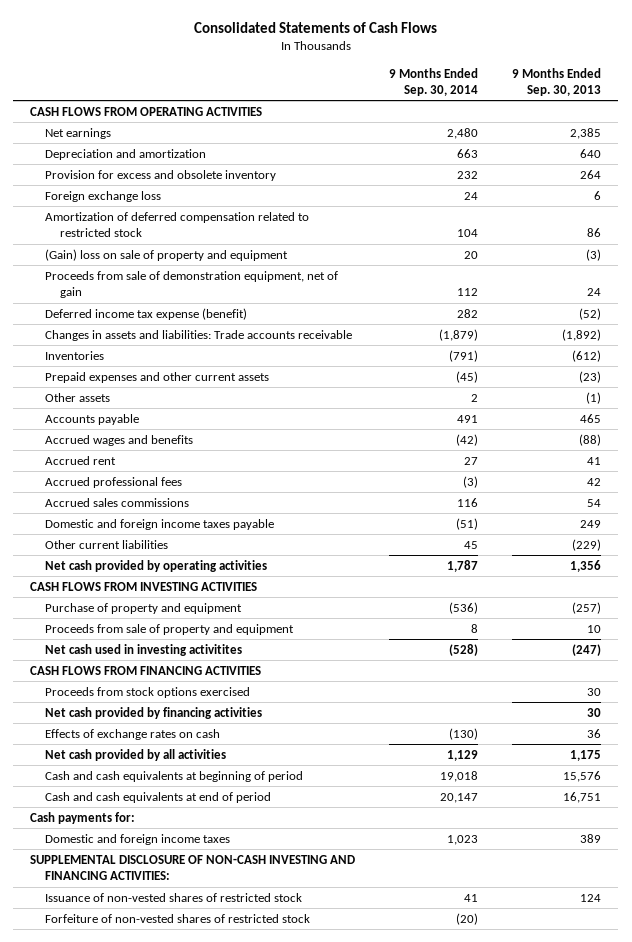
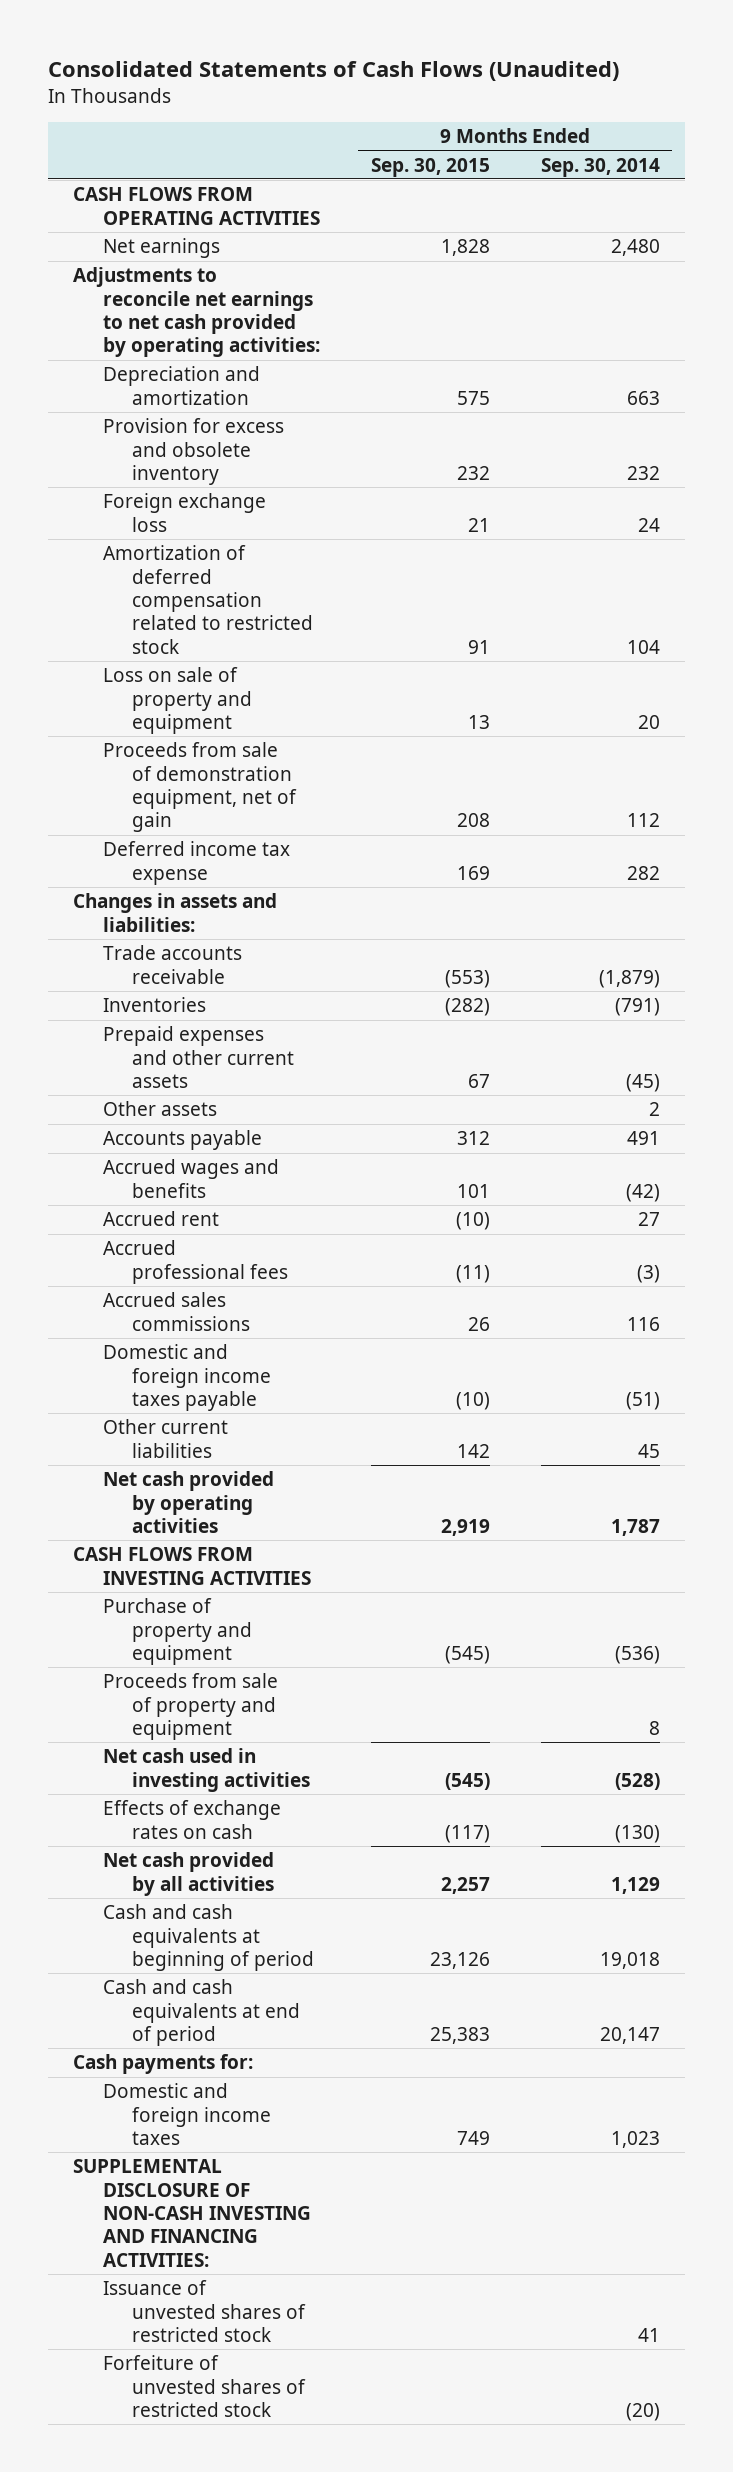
[193,21,437,33] Consolidated Statements of Cash Flows -> [47,61,619,82] Consolidated Statements of Cash Flows (Unaudited)
[512,67,602,96] 9 Months Ended Sep. 30, 2013 -> none
none -> [370,157,490,177] Sep. 30, 2015
none -> [73,267,320,358] Adjustments to reconcile net earnings to net cash provided by operating activities:
[45,248,289,261] (Gain) loss on sale of property and equipment -> [102,667,252,734] Loss on sale of property and equipment
[45,307,248,320] Deferred income tax expense (benefit) -> [102,841,290,885] Deferred income tax expense
none -> [73,893,278,932] Changes in assets and liabilities:
[45,329,353,341] Changes in assets and liabilities: Trade accounts receivable -> [102,945,242,984] Trade accounts receivable
[30,665,262,675] CASH FLOWS FROM FINANCING ACTIVITIES -> none
[45,686,251,698] Proceeds from stock options exercised -> none
[45,706,263,719] Net cash provided by financing activities -> none
[45,643,243,656] Net cash used in investing activitites -> [102,1748,310,1792] Net cash used in investing activities
[45,892,303,902] Issuance of non-vested shares of restricted stock -> [102,2280,306,2342] Issuance of unvested shares of restricted stock
[45,913,311,923] Forfeiture of non-vested shares of restricted stock -> [102,2355,306,2417] Forfeiture of unvested shares of restricted stock

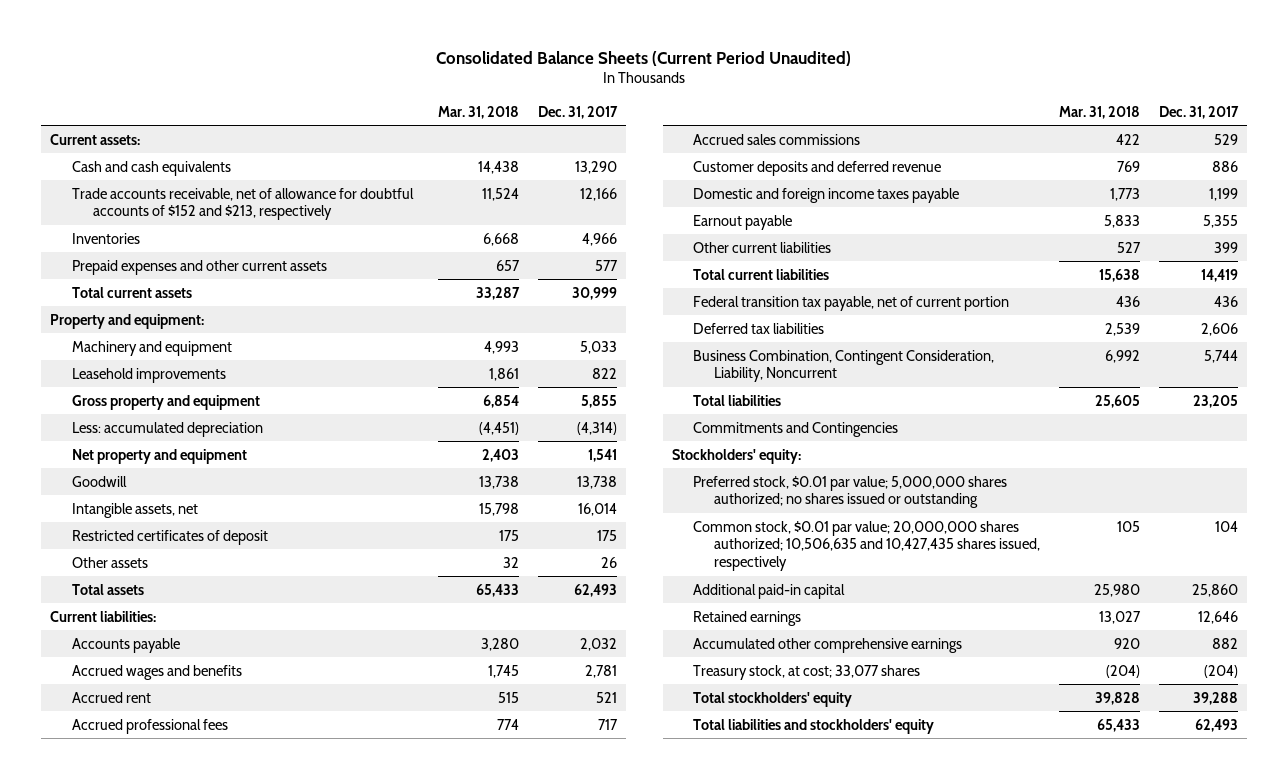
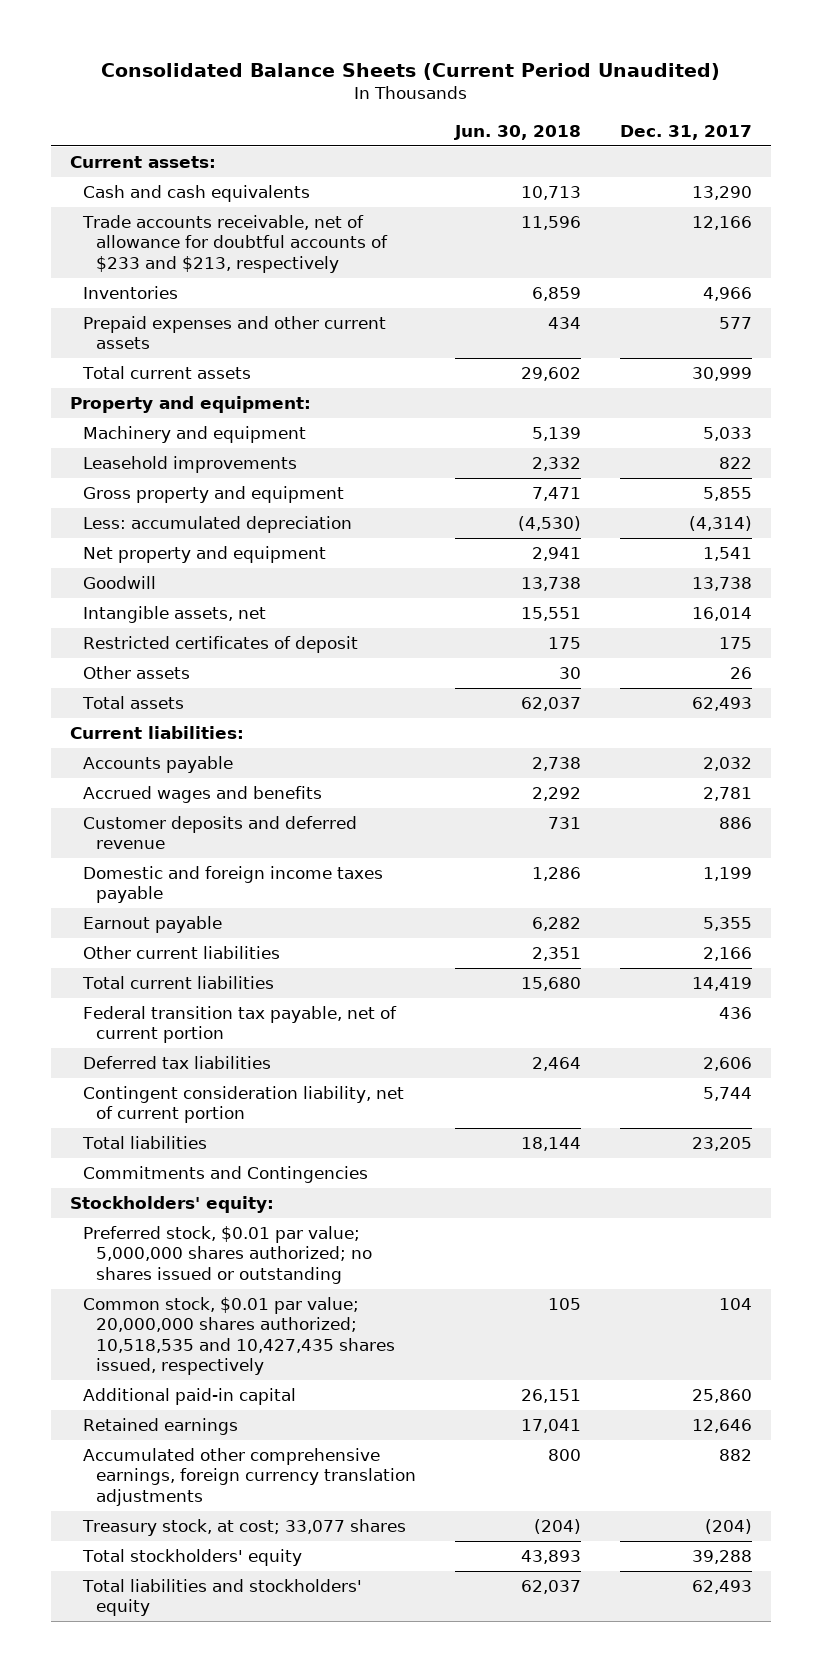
[437,105,519,119] Mar. 31, 2018 -> none
none -> [453,124,581,140] Jun. 30, 2018
[71,187,414,221] Trade accounts receivable, net of allowance for doubtful accounts of $152 and $213, respectively -> [81,215,388,273] Trade accounts receivable, net of allowance for doubtful accounts of $233 and $213, respectively
[71,691,151,703] Accrued rent -> none
[71,718,228,734] Accrued professional fees -> none
[693,133,861,145] Accrued sales commissions -> none
[1214,241,1239,253] 399 -> [702,947,752,962] 2,166
[693,349,995,383] Business Combination, Contingent Consideration, Liability, Noncurrent -> [82,1086,404,1124] Contingent consideration liability, net of current portion
[693,520,1041,572] Common stock, $0.01 par value; 20,000,000 shares authorized; 10,506,635 and 10,427,435 shares issued, respectively -> [82,1297,395,1375] Common stock, $0.01 par value; 20,000,000 shares authorized; 10,518,535 and 10,427,435 shares issued, respectively
[693,637,963,653] Accumulated other comprehensive earnings -> [82,1448,416,1506] Accumulated other comprehensive earnings, foreign currency translation adjustments

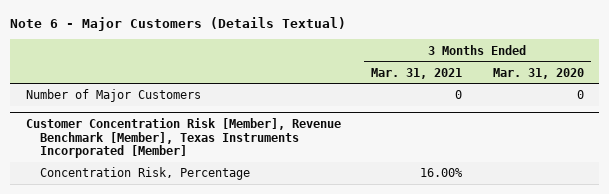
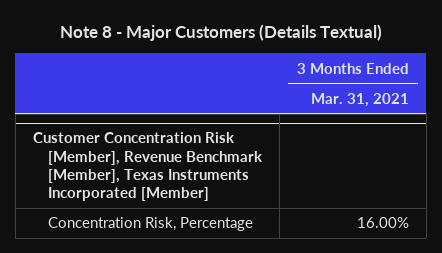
[10,17,347,32] Note 6 - Major Customers (Details Textual) -> [59,24,382,42] Note 8 - Major Customers (Details Textual)
[492,67,584,79] Mar. 31, 2020 -> none
[25,89,201,103] Number of Major Customers -> none

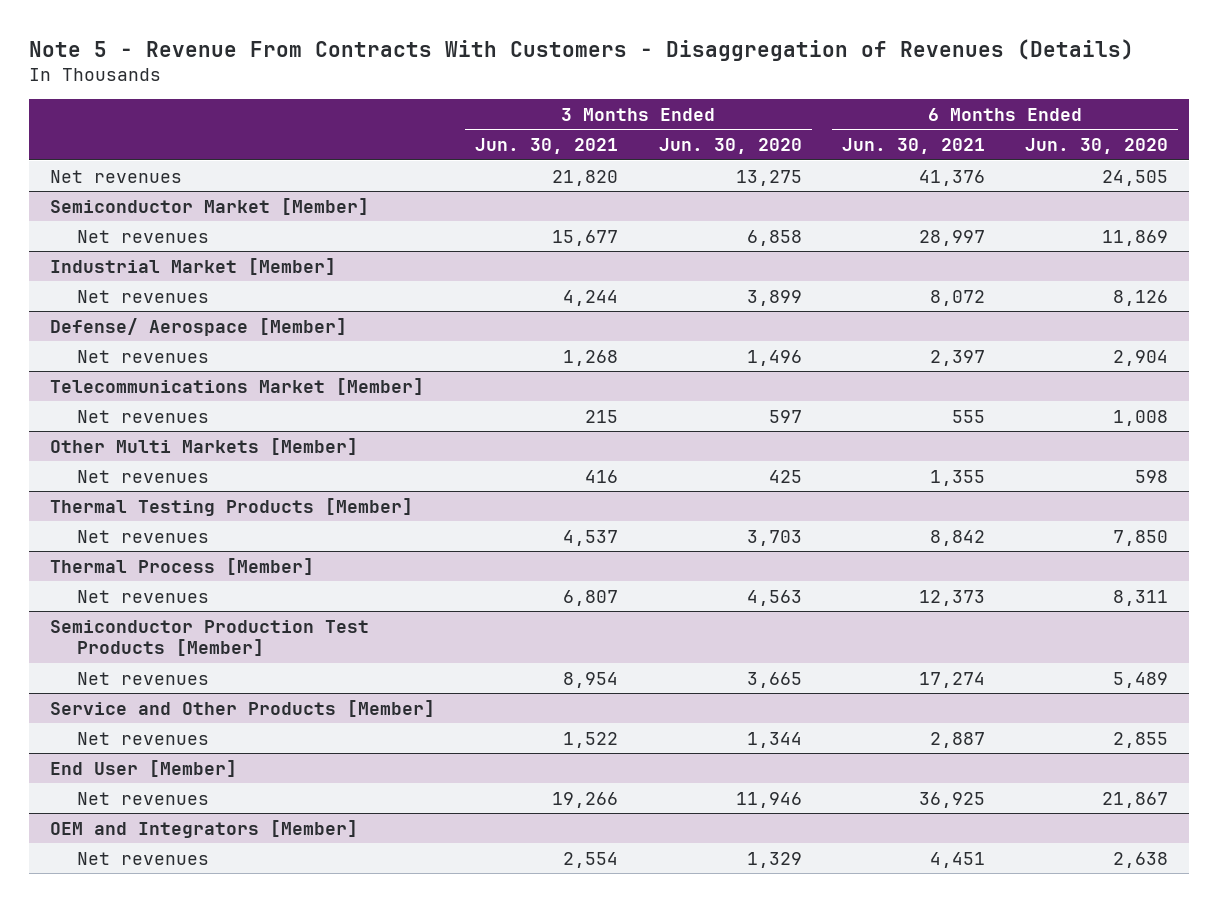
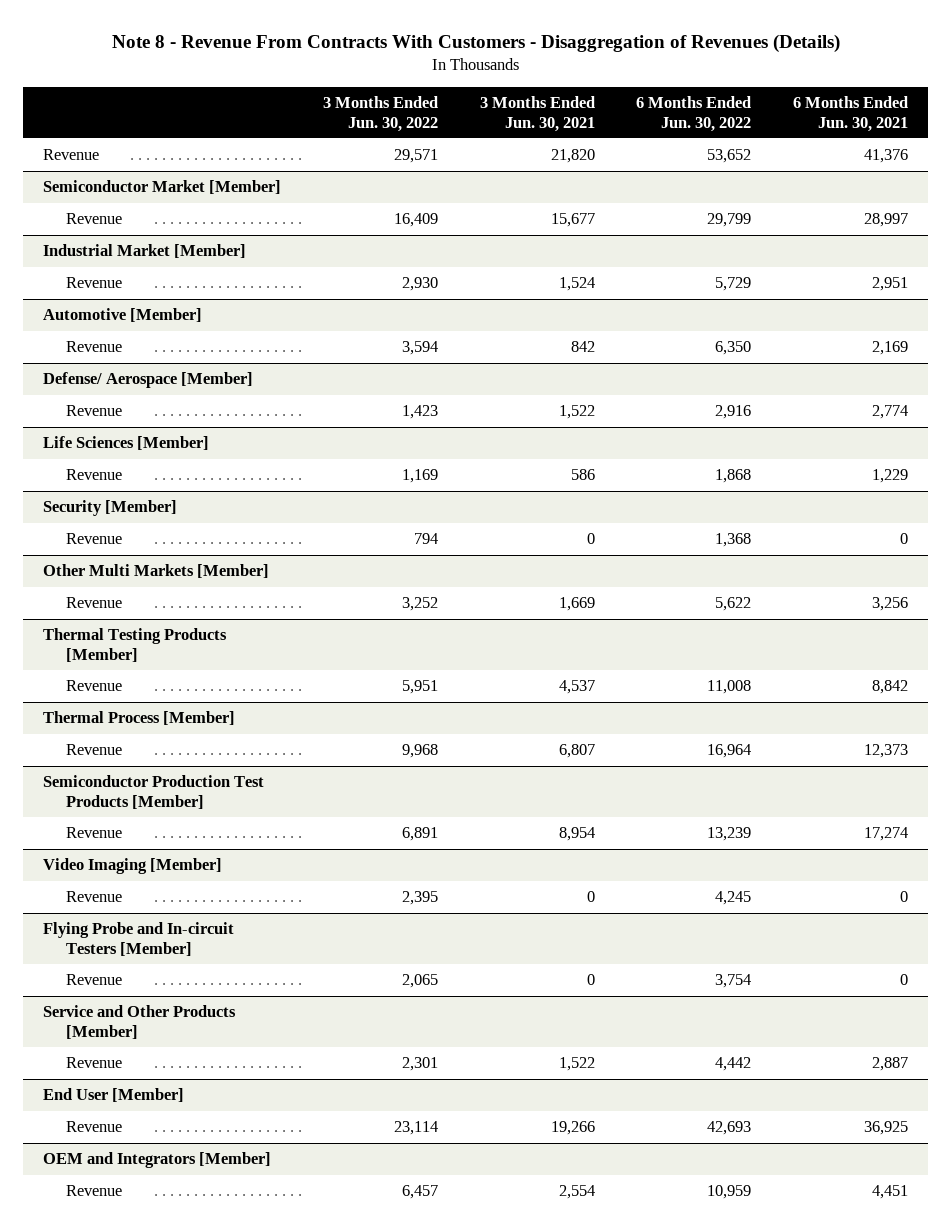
[29,39,1135,62] Note 5 - Revenue From Contracts With Customers - Disaggregation of Revenues (Details) -> [111,34,840,54] Note 8 - Revenue From Contracts With Customers - Disaggregation of Revenues (Details)
[658,138,802,155] Jun. 30, 2020 -> none
[1025,138,1169,155] Jun. 30, 2020 -> none
none -> [322,95,438,132] 3 Months Ended Jun. 30, 2022
none -> [636,95,752,132] 6 Months Ended Jun. 30, 2022
[49,169,182,183] Net revenues -> [43,149,100,161] Revenue
[76,229,209,243] Net revenues -> [66,213,123,225] Revenue
[76,289,209,303] Net revenues -> none
none -> [66,277,123,289] Revenue
none -> [43,308,203,323] Automotive [Member]
none -> [66,341,123,353] Revenue
[76,349,209,363] Net revenues -> none
[49,377,424,395] Telecommunications Market [Member] -> none
[76,409,209,423] Net revenues -> none
none -> [66,405,123,417] Revenue
none -> [43,436,210,451] Life Sciences [Member]
none -> [66,469,123,481] Revenue
none -> [43,500,178,517] Security [Member]
none -> [66,533,123,545] Revenue
[76,469,209,483] Net revenues -> none
none -> [66,597,123,609] Revenue
[76,529,209,543] Net revenues -> [66,680,123,692] Revenue
[76,589,209,603] Net revenues -> [66,744,123,756] Revenue
[76,671,209,685] Net revenues -> [66,827,123,839] Revenue
none -> [43,858,223,875] Video Imaging [Member]
none -> [66,891,123,903] Revenue
none -> [43,922,235,956] Flying Probe and In-circuit Testers [Member]
none -> [66,974,123,986] Revenue
[76,731,209,745] Net revenues -> [66,1057,123,1069] Revenue
[76,791,209,805] Net revenues -> [66,1121,123,1133] Revenue
[76,851,209,865] Net revenues -> [66,1185,123,1197] Revenue

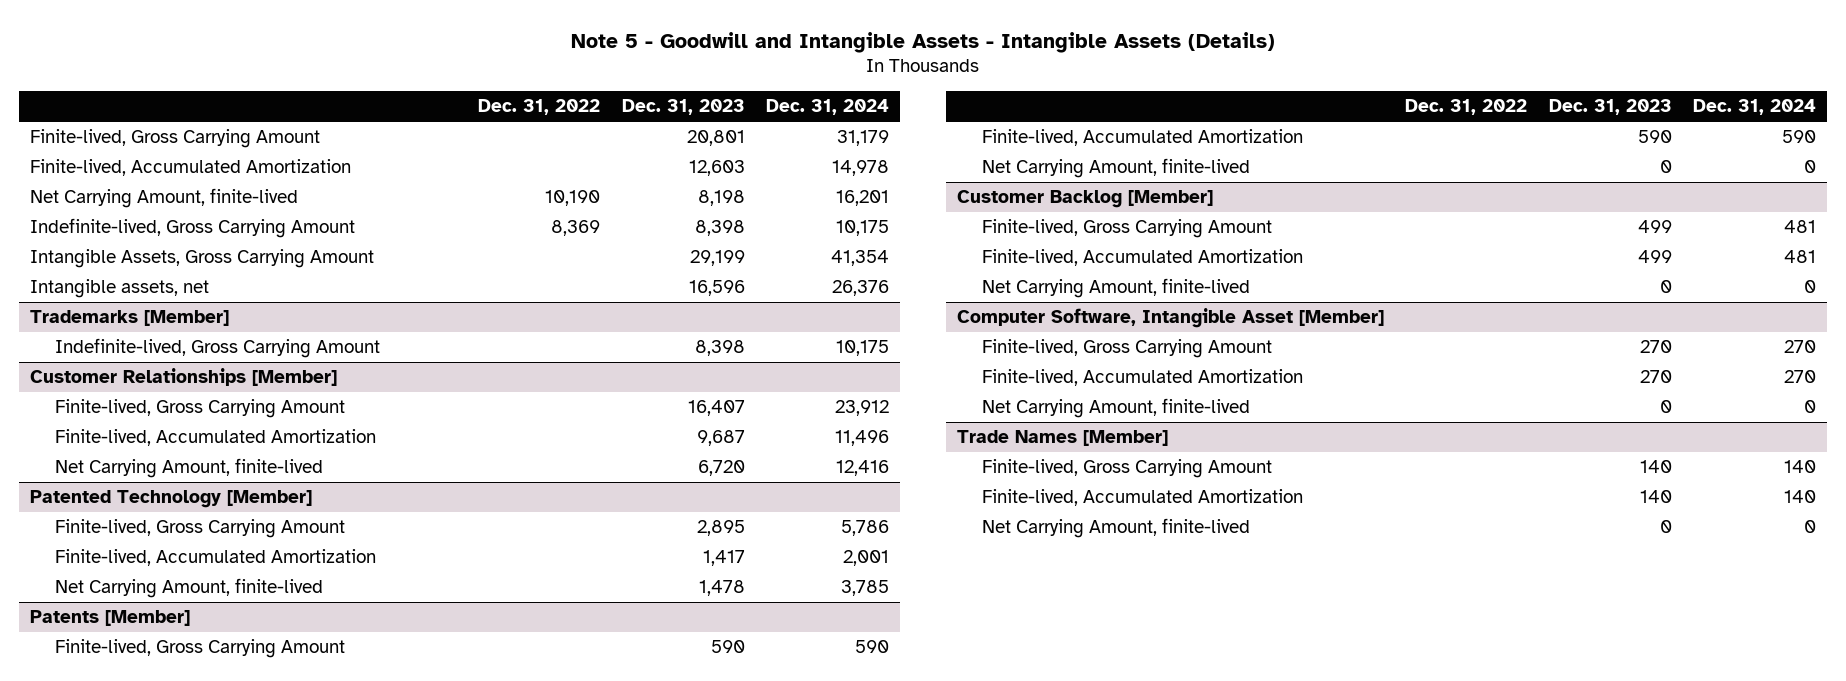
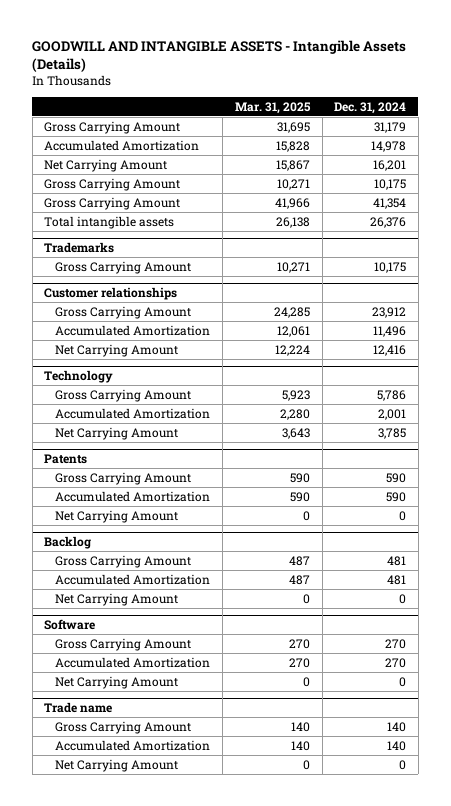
[570,31,1275,53] Note 5 - Goodwill and Intangible Assets - Intangible Assets (Details) -> [32,39,407,73] GOODWILL AND INTANGIBLE ASSETS - Intangible Assets (Details)
[478,99,601,116] Dec. 31, 2022 -> none
[621,99,745,116] Dec. 31, 2023 -> none
none -> [234,101,311,114] Mar. 31, 2025
[29,129,320,149] Finite-lived, Gross Carrying Amount -> [44,120,181,134] Gross Carrying Amount
[29,159,351,177] Finite-lived, Accumulated Amortization -> [44,139,200,151] Accumulated Amortization
[29,188,298,209] Net Carrying Amount, finite-lived -> [44,158,168,172] Net Carrying Amount
[29,218,355,239] Indefinite-lived, Gross Carrying Amount -> [44,177,181,191] Gross Carrying Amount
[29,249,374,269] Intangible Assets, Gross Carrying Amount -> [44,196,181,210] Gross Carrying Amount
[29,279,209,299] Intangible assets, net -> [44,215,175,229] Total intangible assets
[29,310,229,327] Trademarks [Member] -> [44,241,115,253] Trademarks
[55,338,381,359] Indefinite-lived, Gross Carrying Amount -> [55,260,192,274] Gross Carrying Amount
[29,368,337,387] Customer Relationships [Member] -> [44,286,178,300] Customer relationships
[55,399,346,419] Finite-lived, Gross Carrying Amount -> [55,305,192,319] Gross Carrying Amount
[55,429,377,447] Finite-lived, Accumulated Amortization -> [55,324,211,336] Accumulated Amortization
[55,458,324,479] Net Carrying Amount, finite-lived -> [55,343,179,357] Net Carrying Amount
[29,490,312,509] Patented Technology [Member] -> [44,369,114,383] Technology
[55,519,346,539] Finite-lived, Gross Carrying Amount -> [55,388,192,402] Gross Carrying Amount
[55,549,377,567] Finite-lived, Accumulated Amortization -> [55,407,211,419] Accumulated Amortization
[55,578,324,599] Net Carrying Amount, finite-lived -> [55,426,179,440] Net Carrying Amount
[29,610,190,627] Patents [Member] -> [44,453,88,464] Patents
[55,639,346,659] Finite-lived, Gross Carrying Amount -> [55,471,192,485] Gross Carrying Amount
[982,129,1304,147] Finite-lived, Accumulated Amortization -> [55,490,211,502] Accumulated Amortization
[982,158,1251,179] Net Carrying Amount, finite-lived -> [55,509,179,523] Net Carrying Amount
[956,190,1213,209] Customer Backlog [Member] -> [44,535,92,549] Backlog
[982,219,1273,239] Finite-lived, Gross Carrying Amount -> [55,554,192,568] Gross Carrying Amount
[982,249,1304,267] Finite-lived, Accumulated Amortization -> [55,573,211,585] Accumulated Amortization
[982,278,1251,299] Net Carrying Amount, finite-lived -> [55,592,179,606] Net Carrying Amount
[956,308,1384,329] Computer Software, Intangible Asset [Member] -> [44,618,96,630] Software
[982,339,1273,359] Finite-lived, Gross Carrying Amount -> [55,637,192,651] Gross Carrying Amount
[982,369,1304,387] Finite-lived, Accumulated Amortization -> [55,656,211,668] Accumulated Amortization
[982,398,1251,419] Net Carrying Amount, finite-lived -> [55,675,179,689] Net Carrying Amount
[956,430,1168,447] Trade Names [Member] -> [44,701,113,713] Trade name
[982,459,1273,479] Finite-lived, Gross Carrying Amount -> [55,720,192,734] Gross Carrying Amount
[982,489,1304,507] Finite-lived, Accumulated Amortization -> [55,739,211,751] Accumulated Amortization
[982,518,1251,539] Net Carrying Amount, finite-lived -> [55,758,179,772] Net Carrying Amount

